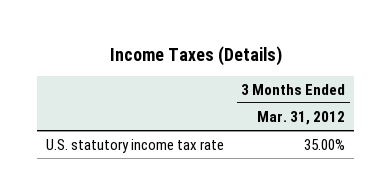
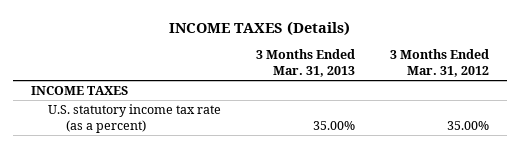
[109,45,282,66] Income Taxes (Details) -> [169,20,351,36] INCOME TAXES (Details)
none -> [256,49,356,78] 3 Months Ended Mar. 31, 2013
none -> [30,86,128,96] INCOME TAXES
[46,138,225,153] U.S. statutory income tax rate -> [48,104,222,133] U.S. statutory income tax rate (as a percent)

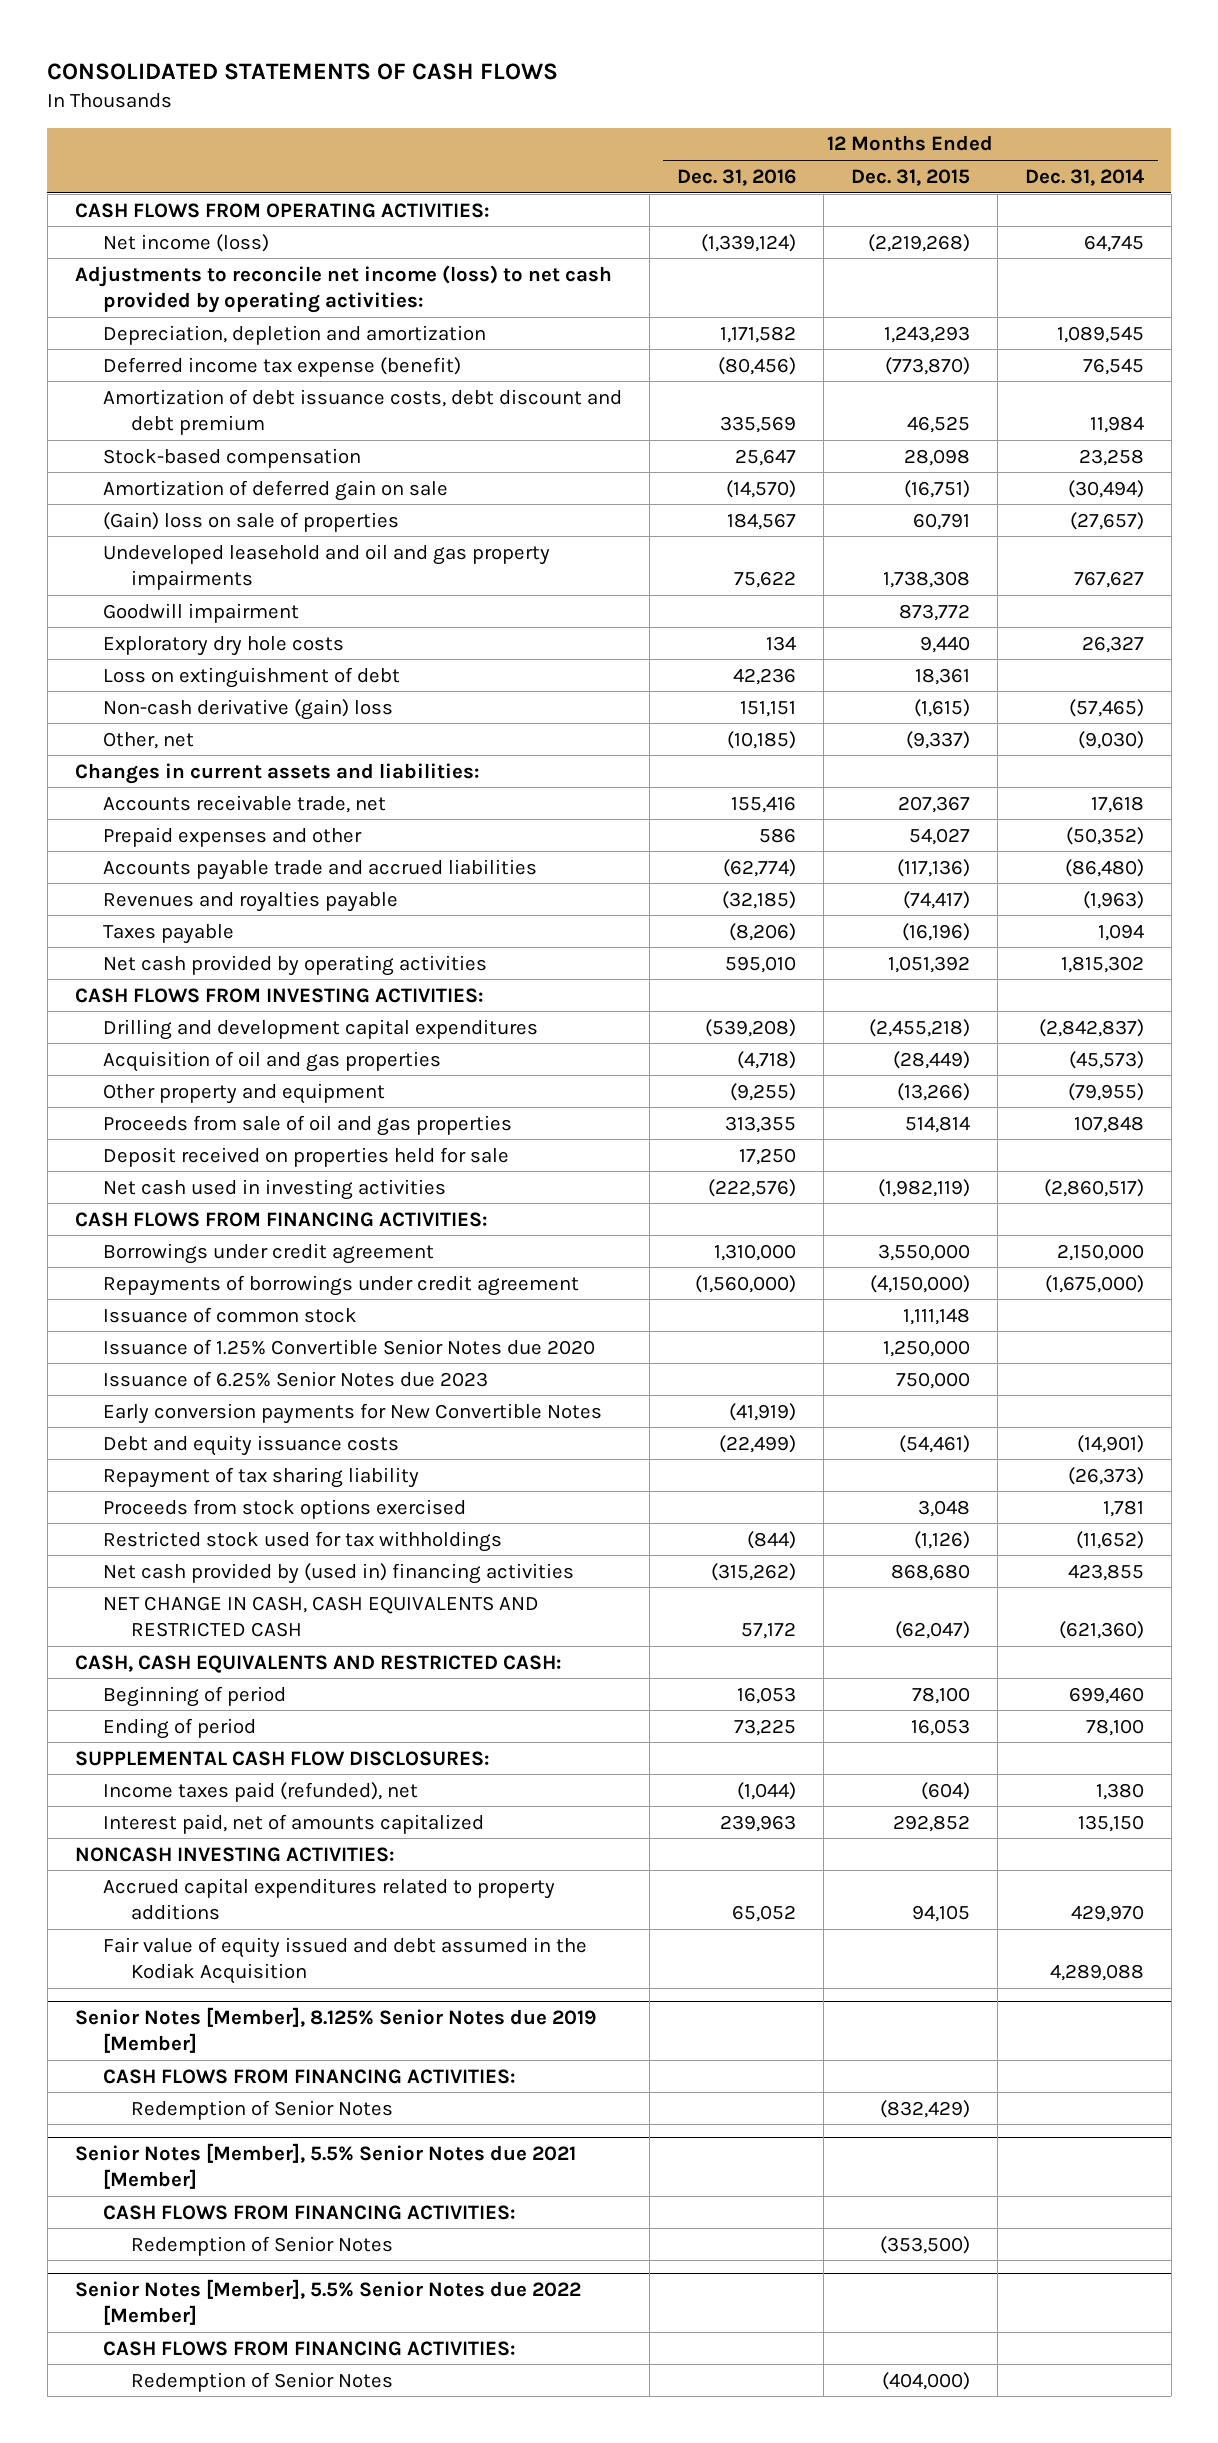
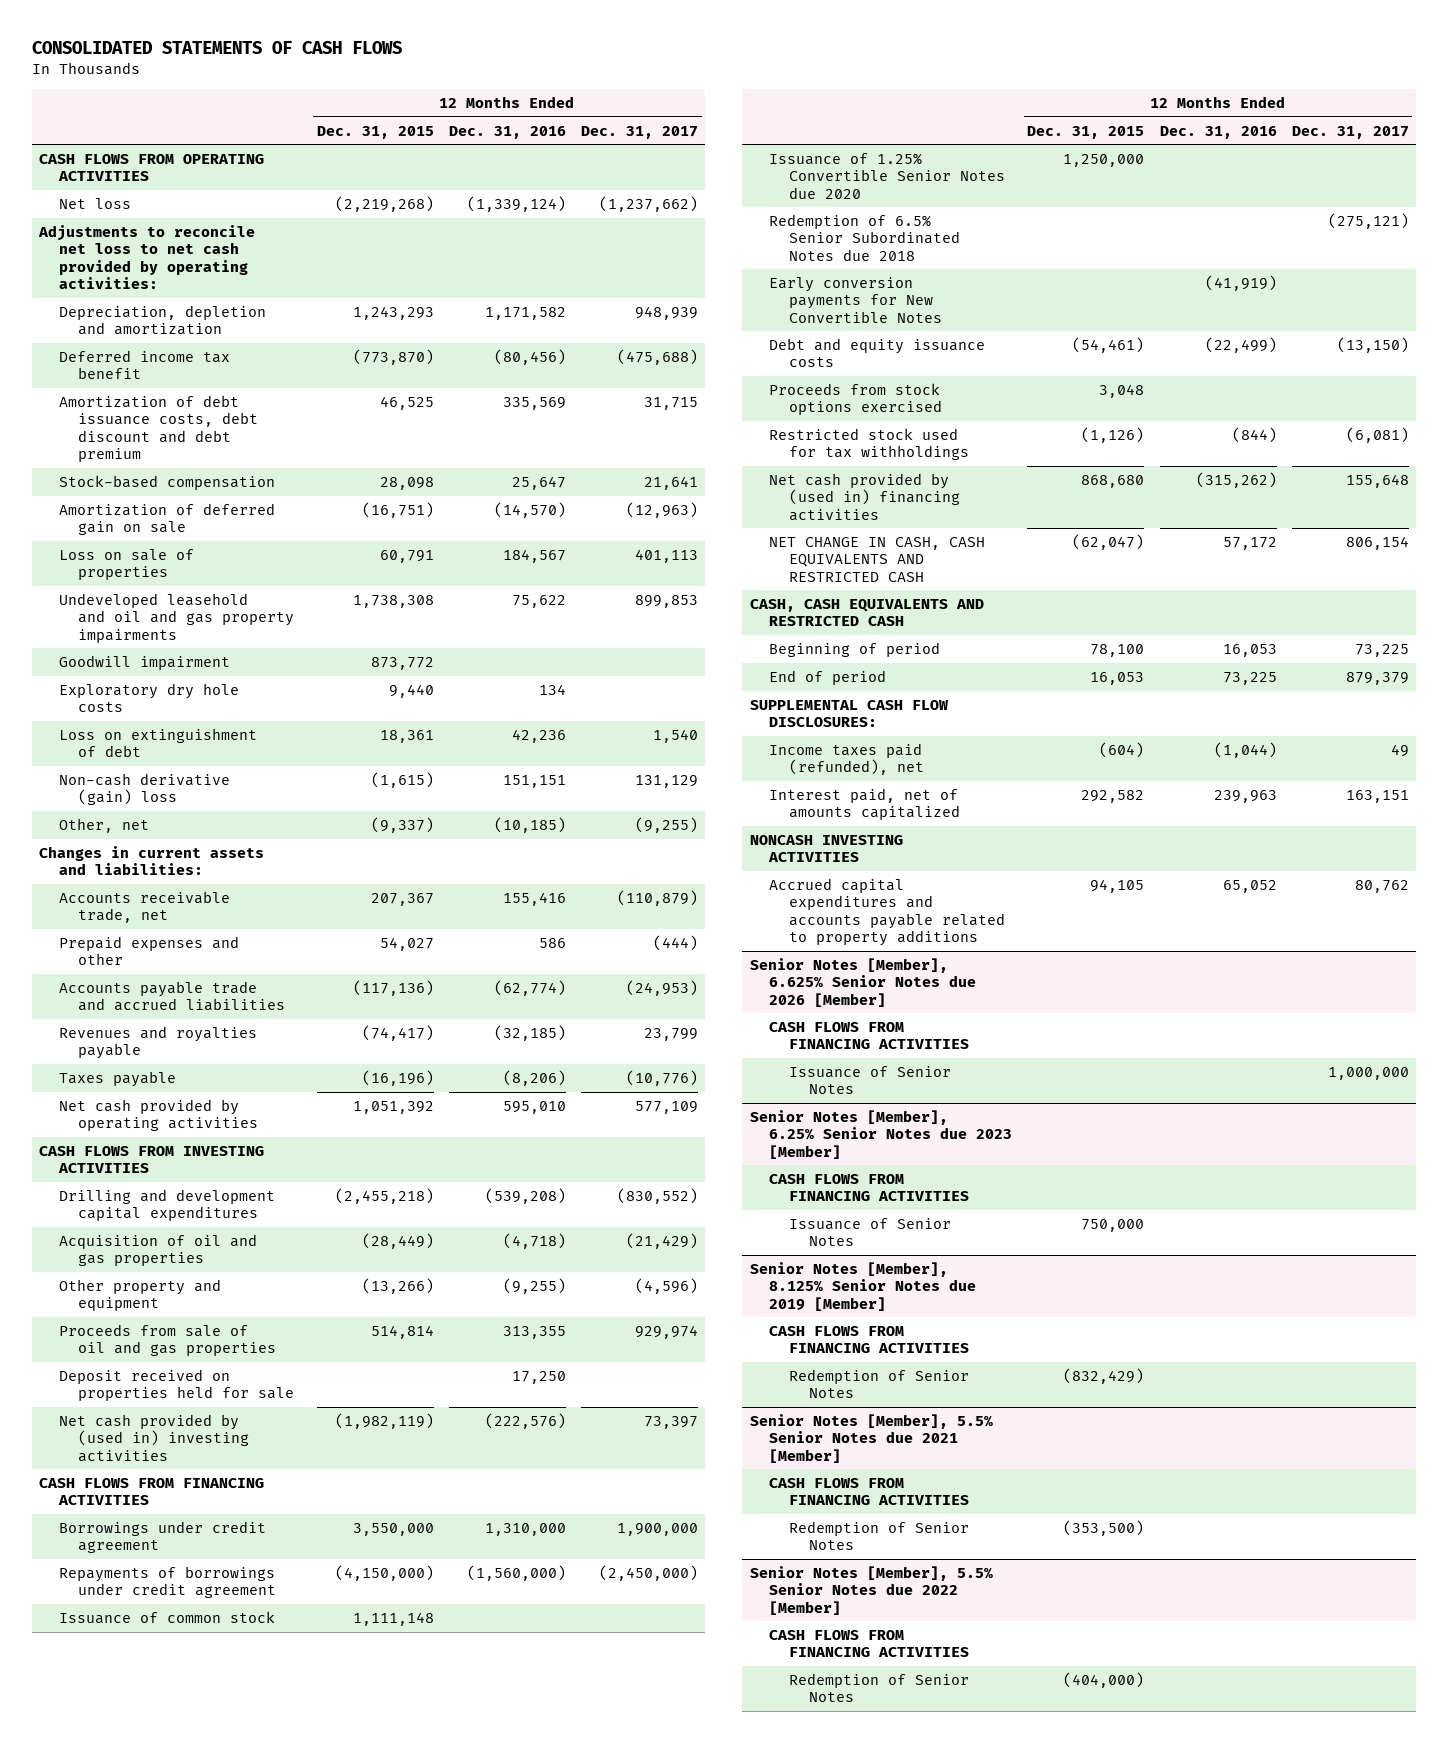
[1024,168,1144,186] Dec. 31, 2014 -> none
none -> [580,125,698,139] Dec. 31, 2017
[74,202,490,218] CASH FLOWS FROM OPERATING ACTIVITIES: -> [39,153,265,182] CASH FLOWS FROM OPERATING ACTIVITIES
[103,233,270,252] Net income (loss) -> [58,197,131,209] Net loss
[74,264,612,314] Adjustments to reconcile net income (loss) to net cash provided by operating activities: -> [38,224,256,290] Adjustments to reconcile net loss to net cash provided by operating activities:
[103,356,462,377] Deferred income tax expense (benefit) -> [58,349,230,380] Deferred income tax benefit
[103,511,400,532] (Gain) loss on sale of properties -> [58,548,194,581] Loss on sale of properties
[74,987,484,1003] CASH FLOWS FROM INVESTING ACTIVITIES: -> [39,1145,265,1174] CASH FLOWS FROM INVESTING ACTIVITIES
[103,1178,447,1200] Net cash used in investing activities -> [58,1413,250,1462] Net cash provided by (used in) investing activities
[74,1211,488,1227] CASH FLOWS FROM FINANCING ACTIVITIES: -> [39,1477,265,1506] CASH FLOWS FROM FINANCING ACTIVITIES
[103,1370,489,1387] Issuance of 6.25% Senior Notes due 2023 -> none
none -> [769,213,961,261] Redemption of 6.5% Senior Subordinated Notes due 2018
[103,1466,420,1488] Repayment of tax sharing liability -> none
[74,1654,562,1673] CASH, CASH EQUIVALENTS AND RESTRICTED CASH: -> [749,598,984,627] CASH, CASH EQUIVALENTS AND RESTRICTED CASH
[103,1717,257,1739] Ending of period -> [769,669,887,685] End of period
[103,1936,588,1985] Fair value of equity issued and debt assumed in the Kodiak Acquisition -> none
[892,1814,970,1832] 292,852 -> [1081,789,1145,803] 292,582
[74,1846,395,1862] NONCASH INVESTING ACTIVITIES: -> [749,834,903,863] NONCASH INVESTING ACTIVITIES
[103,1877,556,1921] Accrued capital expenditures related to property additions -> [769,877,1006,947] Accrued capital expenditures and accounts payable related to property additions
none -> [749,957,977,1007] Senior Notes [Member], 6.625% Senior Notes due 2026 [Member]
none -> [769,1021,970,1050] CASH FLOWS FROM FINANCING ACTIVITIES
none -> [789,1065,952,1095] Issuance of Senior Notes
none -> [749,1109,1013,1159] Senior Notes [Member], 6.25% Senior Notes due 2023 [Member]
none -> [769,1173,970,1202] CASH FLOWS FROM FINANCING ACTIVITIES
none -> [789,1217,952,1247] Issuance of Senior Notes
[103,2068,517,2084] CASH FLOWS FROM FINANCING ACTIVITIES: -> [769,1325,970,1354] CASH FLOWS FROM FINANCING ACTIVITIES
[103,2204,517,2220] CASH FLOWS FROM FINANCING ACTIVITIES: -> [769,1477,970,1506] CASH FLOWS FROM FINANCING ACTIVITIES
[103,2340,517,2356] CASH FLOWS FROM FINANCING ACTIVITIES: -> [769,1629,970,1658] CASH FLOWS FROM FINANCING ACTIVITIES

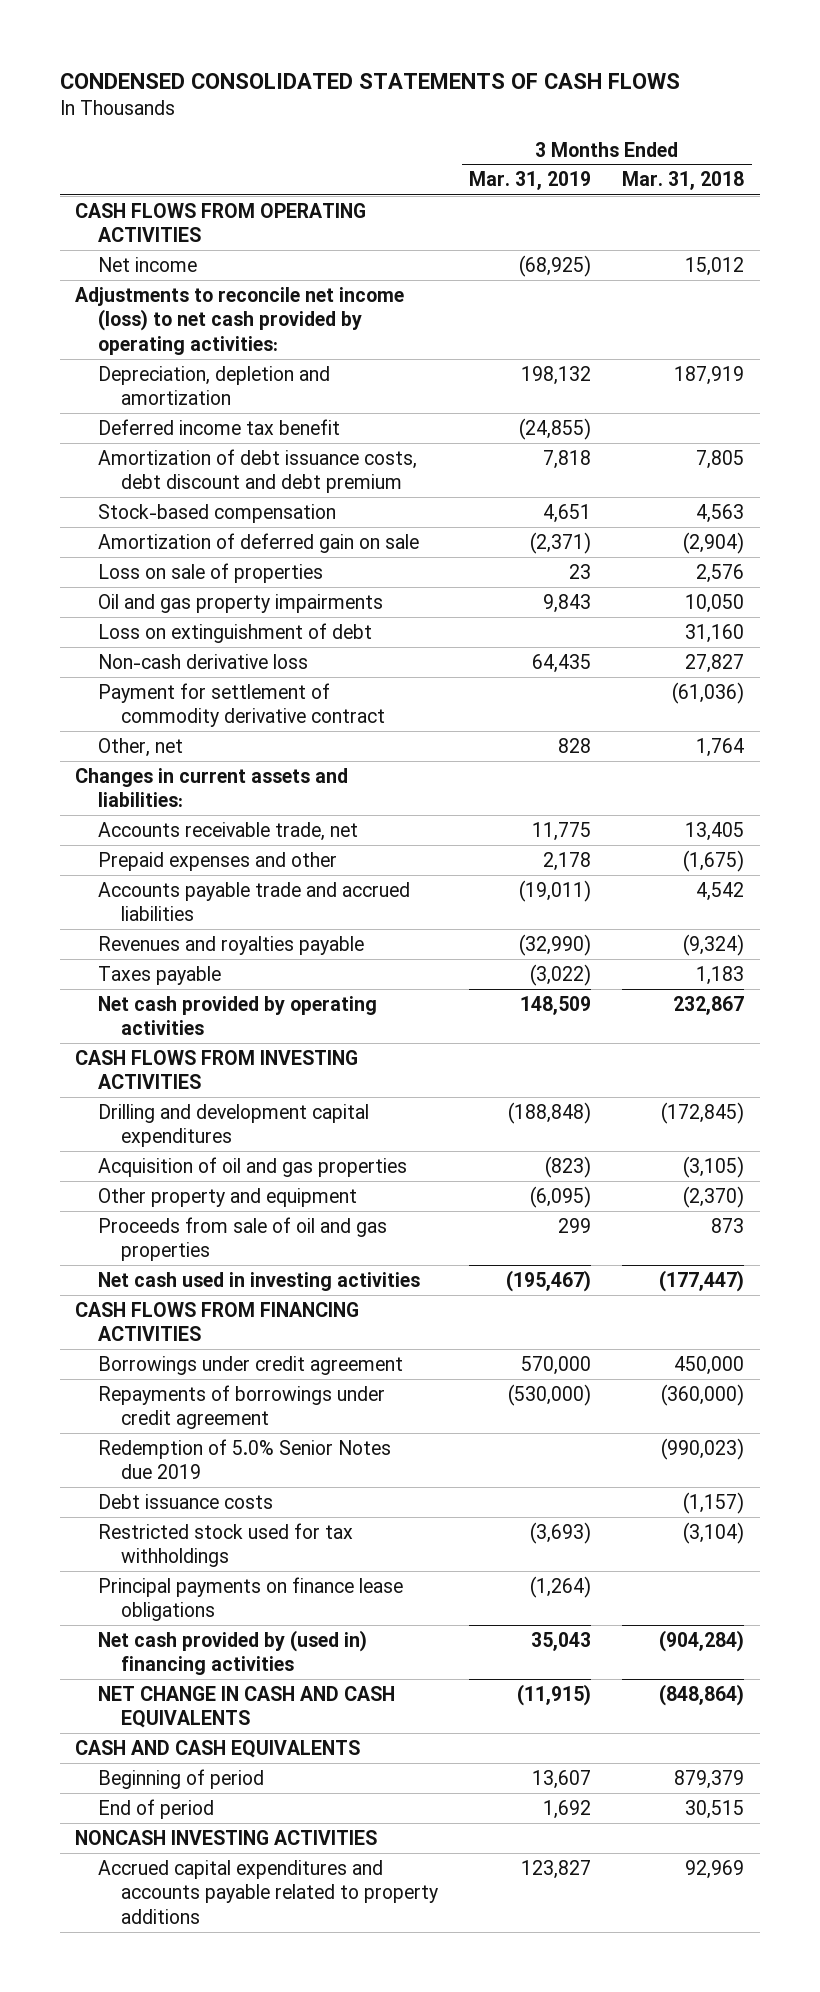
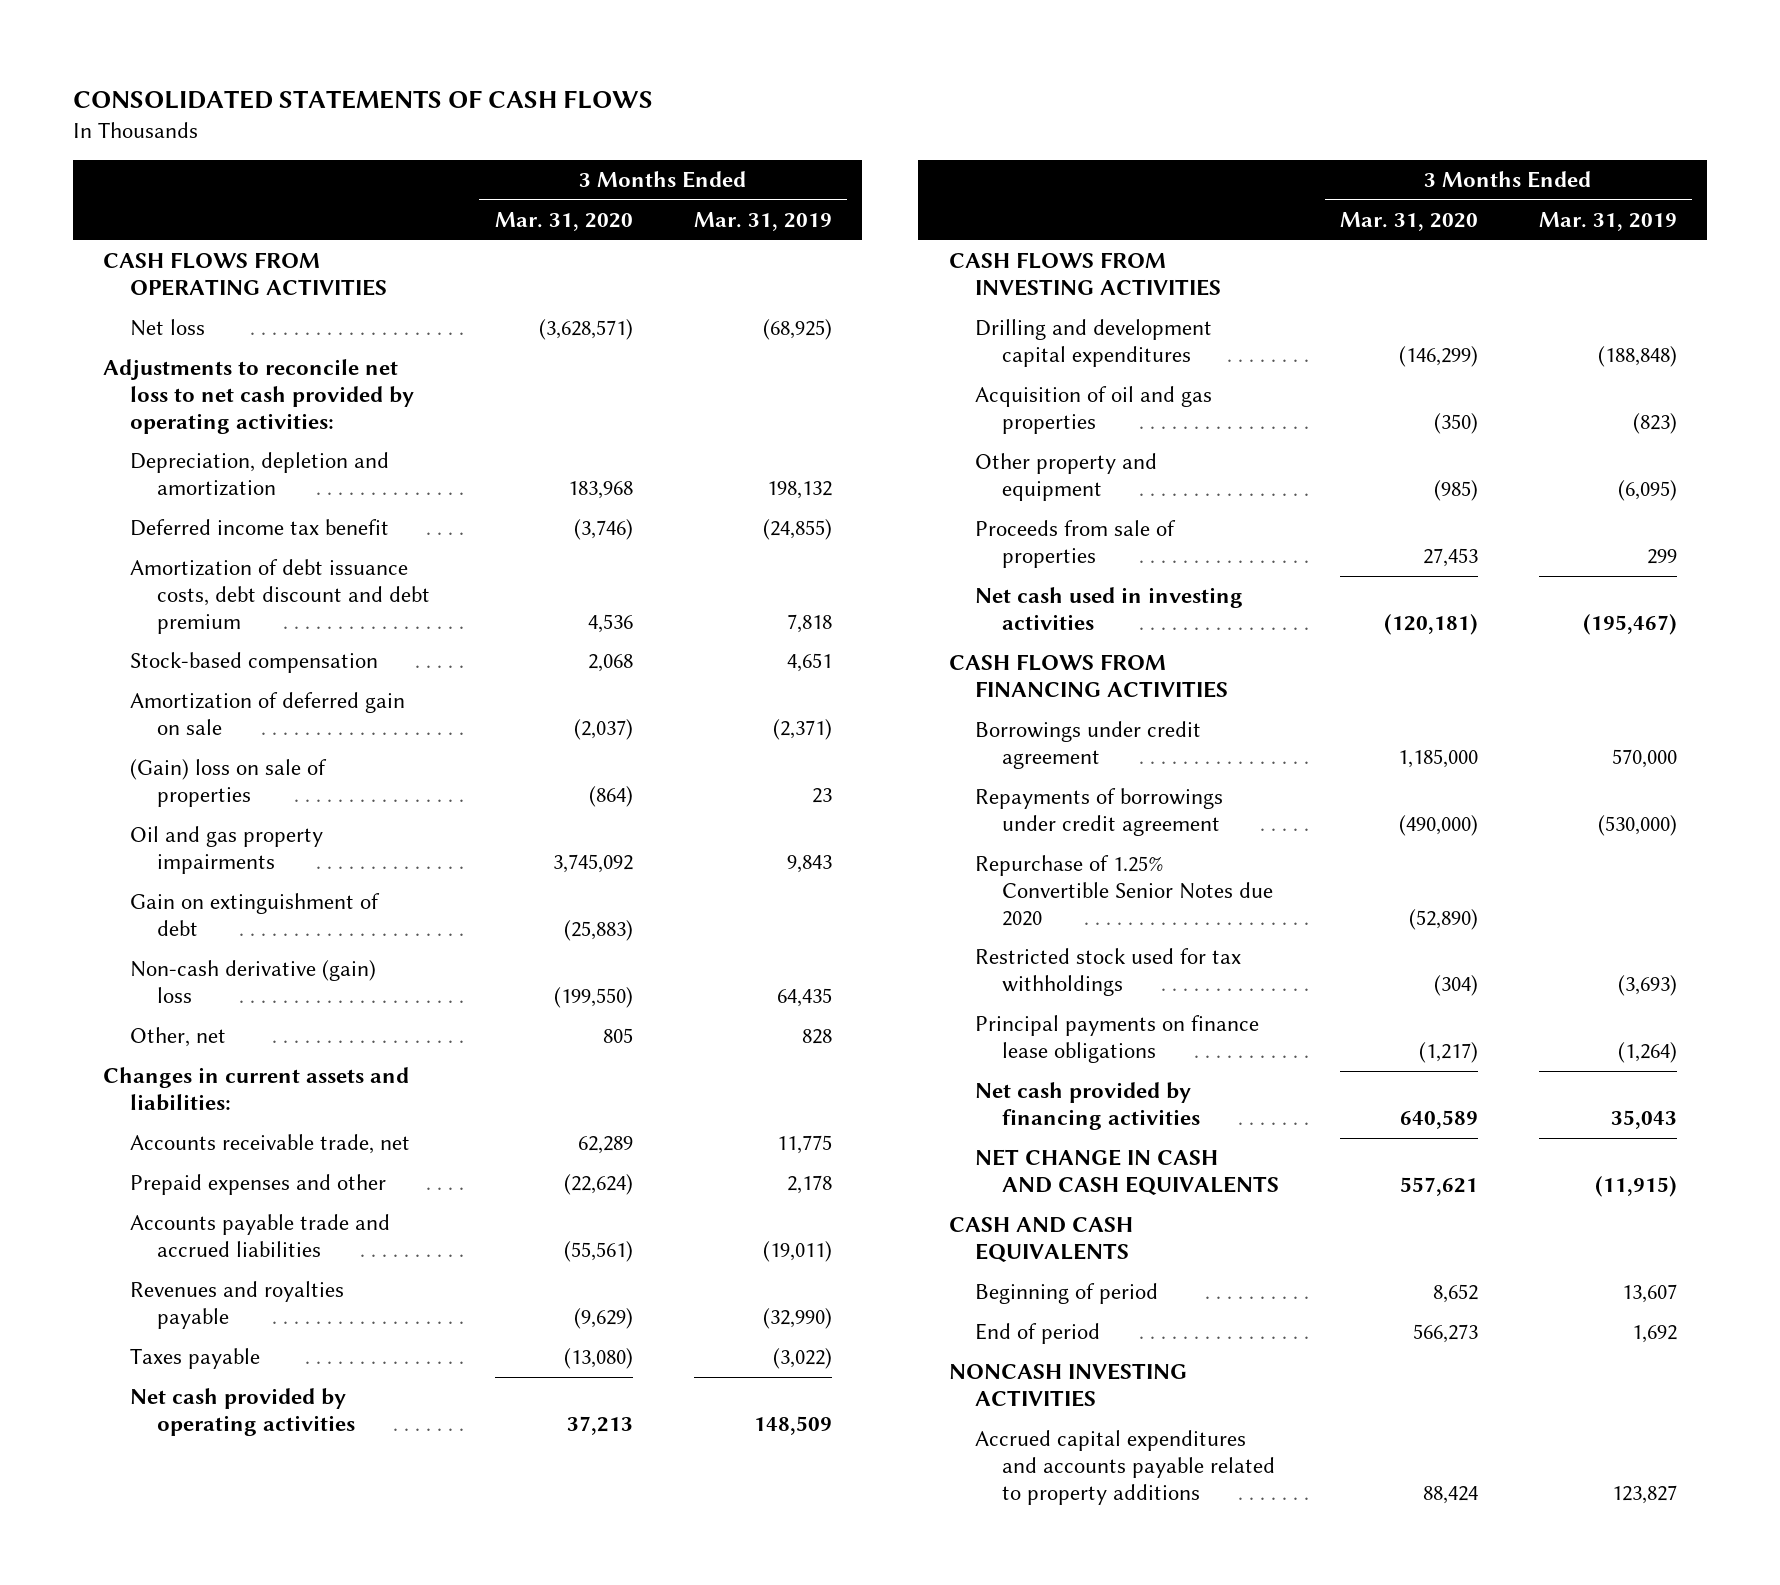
[59,73,680,90] CONDENSED CONSOLIDATED STATEMENTS OF CASH FLOWS -> [72,89,653,109] CONSOLIDATED STATEMENTS OF CASH FLOWS
[622,171,745,191] Mar. 31, 2018 -> none
none -> [494,211,633,231] Mar. 31, 2020
[98,256,198,272] Net income -> [129,319,205,337] Net loss
[75,286,405,355] Adjustments to reconcile net income (loss) to net cash provided by operating activities: -> [103,359,414,434] Adjustments to reconcile net loss to net cash provided by operating activities:
[98,562,324,583] Loss on sale of properties -> [129,759,327,807] (Gain) loss on sale of properties
[98,682,386,728] Payment for settlement of commodity derivative contract -> none
[98,622,373,643] Loss on extinguishment of debt -> [129,893,380,936] Gain on extinguishment of debt
[98,653,309,669] Non-cash derivative loss -> [129,960,376,1003] Non-cash derivative (gain) loss
[98,1216,388,1262] Proceeds from sale of oil and gas properties -> [975,520,1177,568] Proceeds from sale of properties
[98,1438,392,1480] Redemption of 5.0% Senior Notes due 2019 -> none
[98,1493,274,1509] Debt issuance costs -> none
none -> [975,855,1273,926] Repurchase of 1.25% Convertible Senior Notes due 2020
[98,1629,368,1676] Net cash provided by (used in) financing activities -> [975,1082,1200,1130] Net cash provided by financing activities

